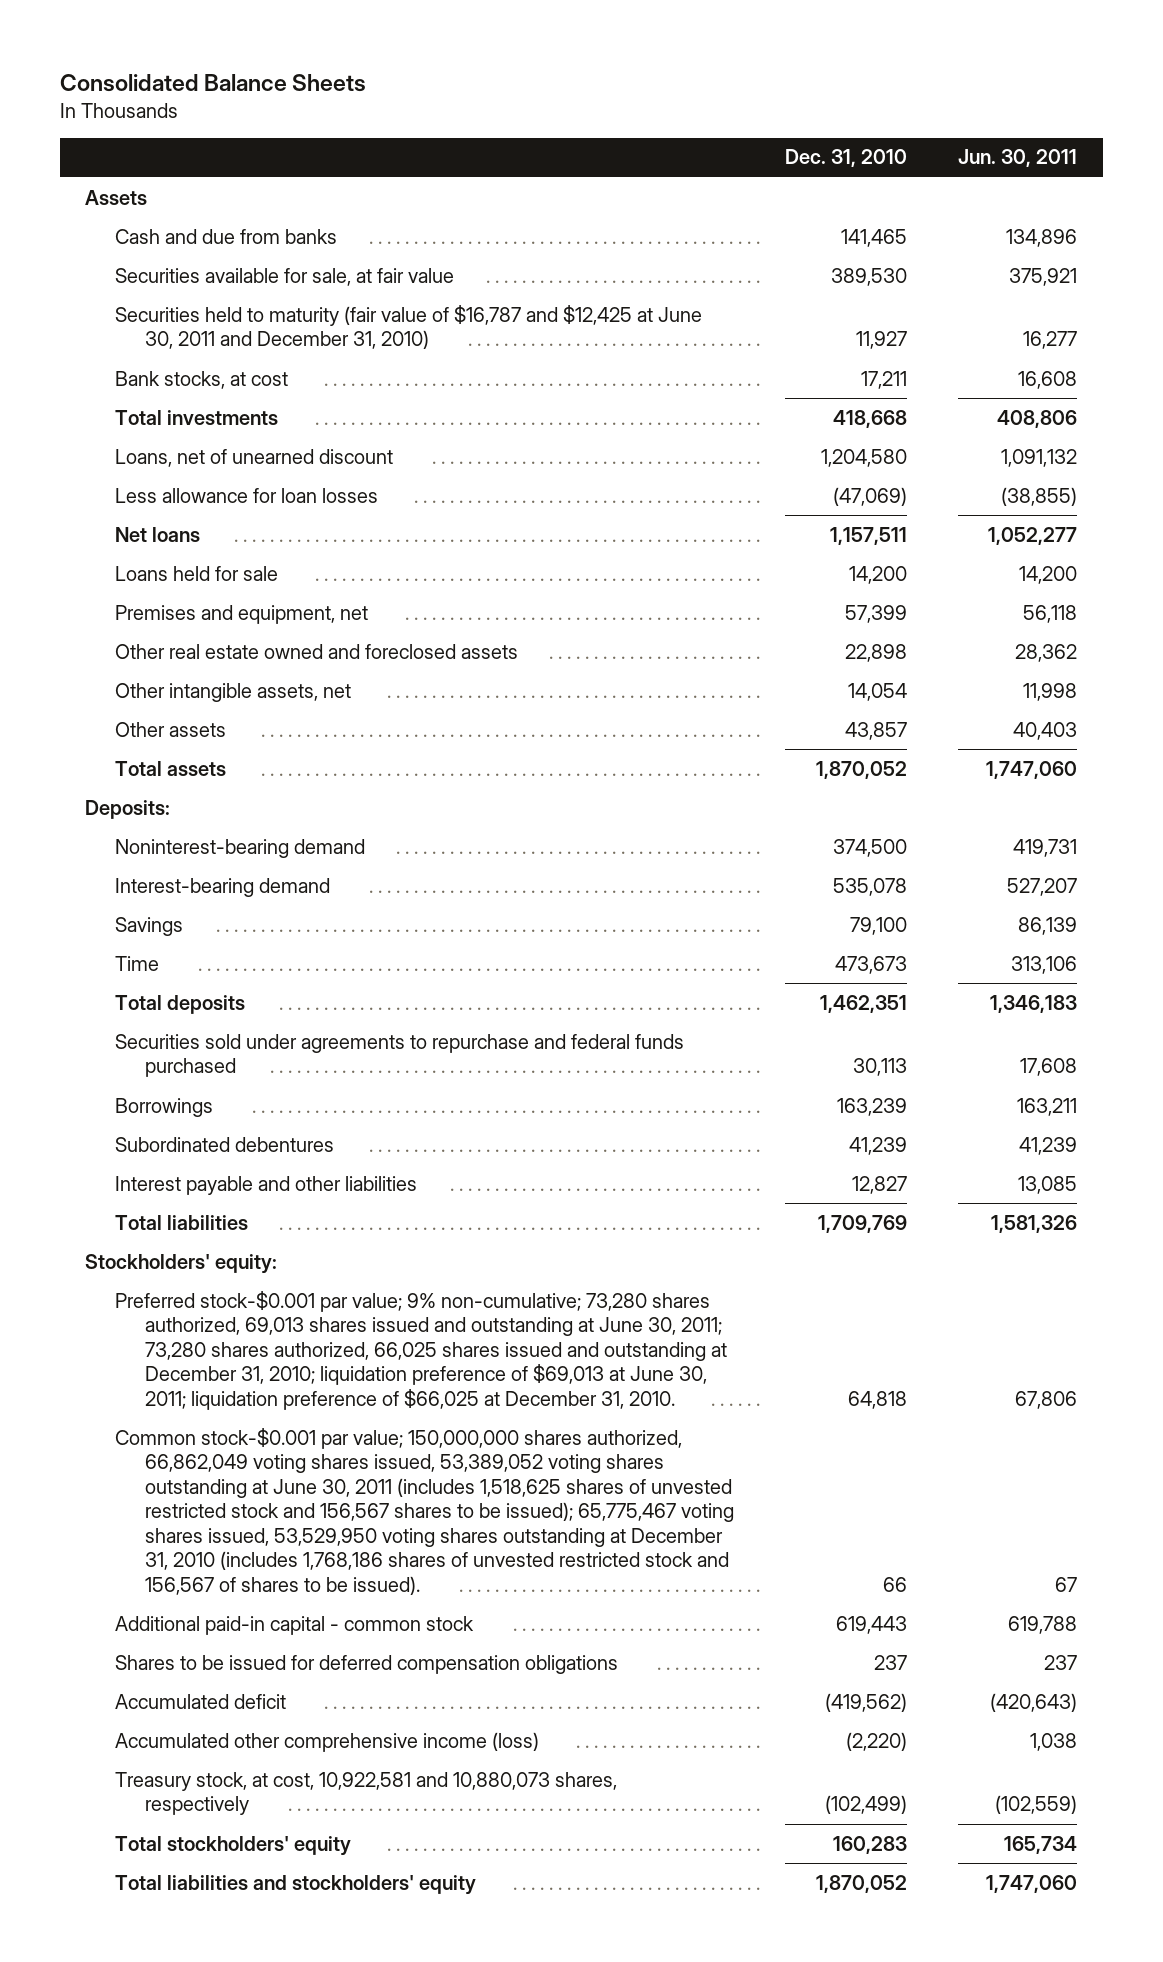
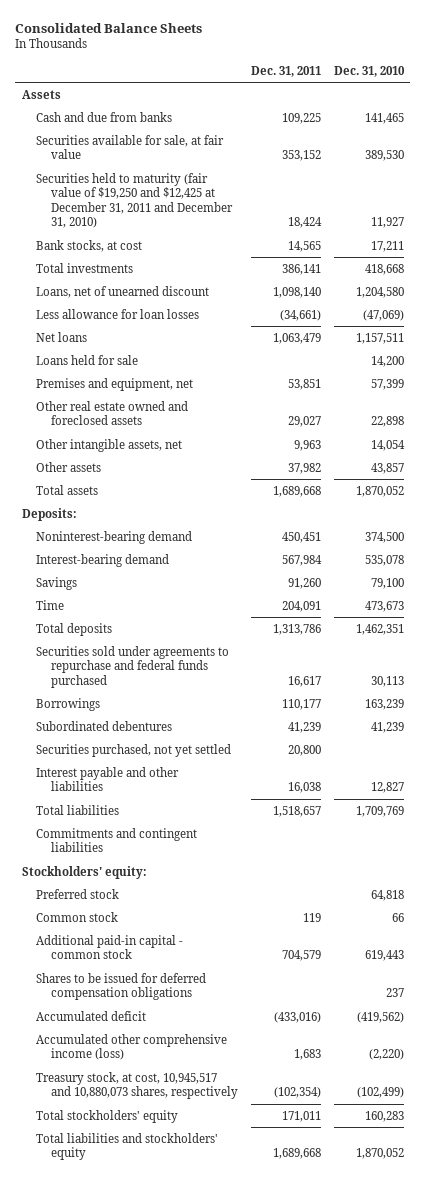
[958,149,1078,168] Jun. 30, 2011 -> none
none -> [250,65,321,77] Dec. 31, 2011
[115,304,703,350] Securities held to maturity (fair value of $16,787 and $12,425 at June 30, 2011 and December 31, 2010) -> [36,172,234,229] Securities held to maturity (fair value of $19,250 and $12,425 at December 31, 2011 and December 31, 2010)
none -> [36,743,232,757] Securities purchased, not yet settled
none -> [36,827,198,853] Commitments and contingent liabilities
[115,1290,728,1410] Preferred stock-$0.001 par value; 9% non-cumulative; 73,280 shares authorized, 69,013 shares issued and outstanding at June 30, 2011; 73,280 shares authorized, 66,025 shares issued and outstanding at December 31, 2010; liquidation preference of $69,013 at June 30, 2011; liquidation preference of $66,025 at December 31, 2010. -> [36,888,120,899] Preferred stock
[115,1427,735,1595] Common stock-$0.001 par value; 150,000,000 shares authorized, 66,862,049 voting shares issued, 53,389,052 voting shares outstanding at June 30, 2011 (includes 1,518,625 shares of unvested restricted stock and 156,567 shares to be issued); 65,775,467 voting shares issued, 53,529,950 voting shares outstanding at December 31, 2010 (includes 1,768,186 shares of unvested restricted stock and 156,567 of shares to be issued). -> [36,911,119,922] Common stock
[115,1771,618,1816] Treasury stock, at cost, 10,922,581 and 10,880,073 shares, respectively -> [36,1071,239,1100] Treasury stock, at cost, 10,945,517 and 10,880,073 shares, respectively

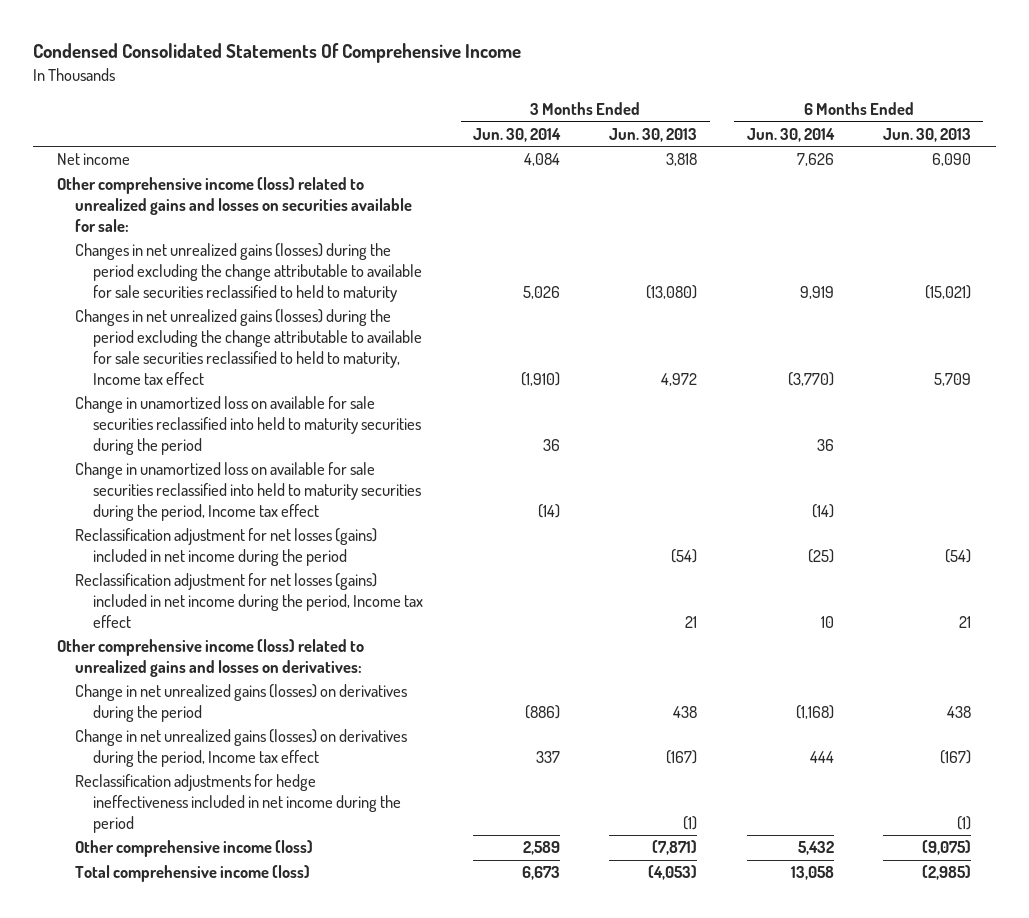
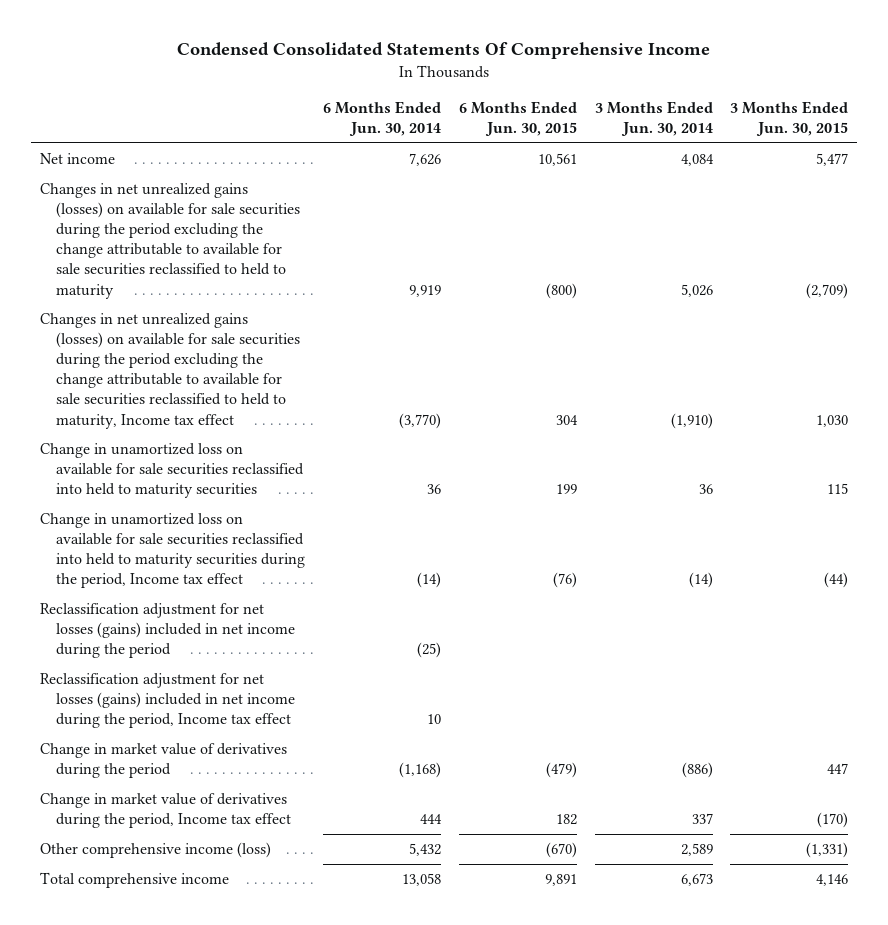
[609,128,698,143] Jun. 30, 2013 -> none
[883,128,972,143] Jun. 30, 2013 -> none
none -> [458,100,577,137] 6 Months Ended Jun. 30, 2015
none -> [730,100,849,137] 3 Months Ended Jun. 30, 2015
[57,177,413,232] Other comprehensive income (loss) related to unrealized gains and losses on securities available for sale: -> none
[75,243,423,302] Changes in net unrealized gains (losses) during the period excluding the change attributable to available for sale securities reclassified to held to maturity -> [39,183,300,299] Changes in net unrealized gains (losses) on available for sale securities during the period excluding the change attributable to available for sale securities reclassified to held to maturity
[75,309,423,385] Changes in net unrealized gains (losses) during the period excluding the change attributable to available for sale securities reclassified to held to maturity, Income tax effect -> [39,313,300,429] Changes in net unrealized gains (losses) on available for sale securities during the period excluding the change attributable to available for sale securities reclassified to held to maturity, Income tax effect
[75,396,422,455] Change in unamortized loss on available for sale securities reclassified into held to maturity securities during the period -> [39,443,304,499] Change in unamortized loss on available for sale securities reclassified into held to maturity securities
[57,639,365,678] Other comprehensive income (loss) related to unrealized gains and losses on derivatives: -> none
[75,774,402,833] Reclassification adjustments for hedge ineffectiveness included in net income during the period -> none
[75,684,408,723] Change in net unrealized gains (losses) on derivatives during the period -> [39,743,287,779] Change in market value of derivatives during the period
[75,729,408,768] Change in net unrealized gains (losses) on derivatives during the period, Income tax effect -> [39,793,291,829] Change in market value of derivatives during the period, Income tax effect
[75,865,311,883] Total comprehensive income (loss) -> [39,872,229,889] Total comprehensive income

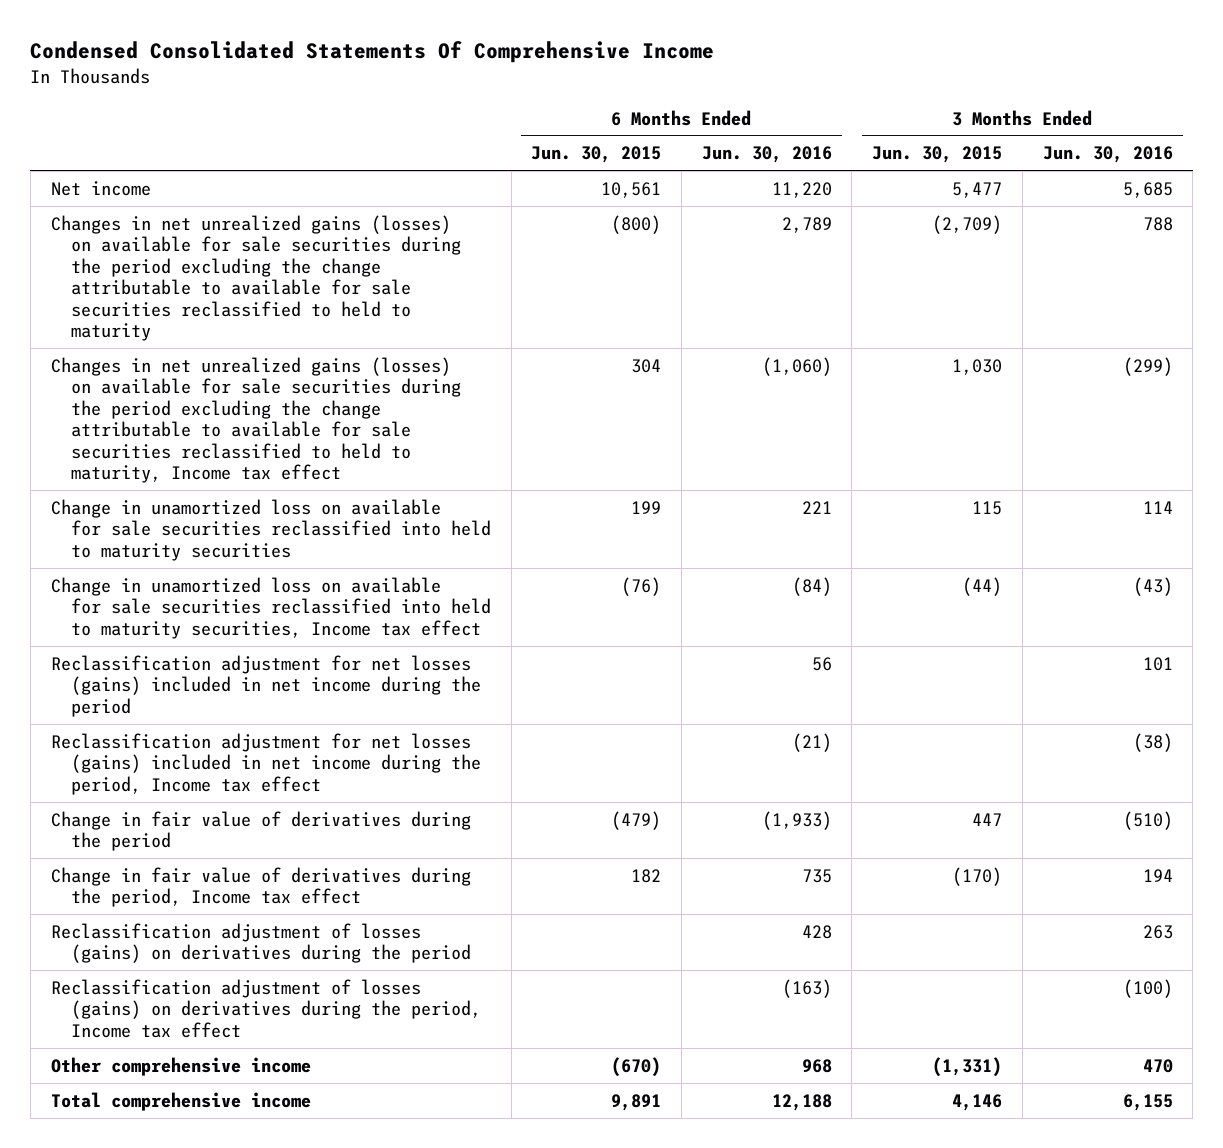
[322,100,441,137] 6 Months Ended Jun. 30, 2014 -> none
[594,100,713,137] 3 Months Ended Jun. 30, 2014 -> none
none -> [701,146,832,164] Jun. 30, 2016
none -> [1042,146,1173,164] Jun. 30, 2016
[39,513,305,589] Change in unamortized loss on available for sale securities reclassified into held to maturity securities during the period, Income tax effect -> [50,576,491,639] Change in unamortized loss on available for sale securities reclassified into held to maturity securities, Income tax effect
[39,743,287,779] Change in market value of derivatives during the period -> [50,810,471,852] Change in fair value of derivatives during the period
[39,793,291,829] Change in market value of derivatives during the period, Income tax effect -> [50,866,471,908] Change in fair value of derivatives during the period, Income tax effect
none -> [50,922,471,964] Reclassification adjustment of losses (gains) on derivatives during the period
none -> [50,978,481,1038] Reclassification adjustment of losses (gains) on derivatives during the period, Income tax effect
[39,842,271,859] Other comprehensive income (loss) -> [50,1056,311,1076] Other comprehensive income

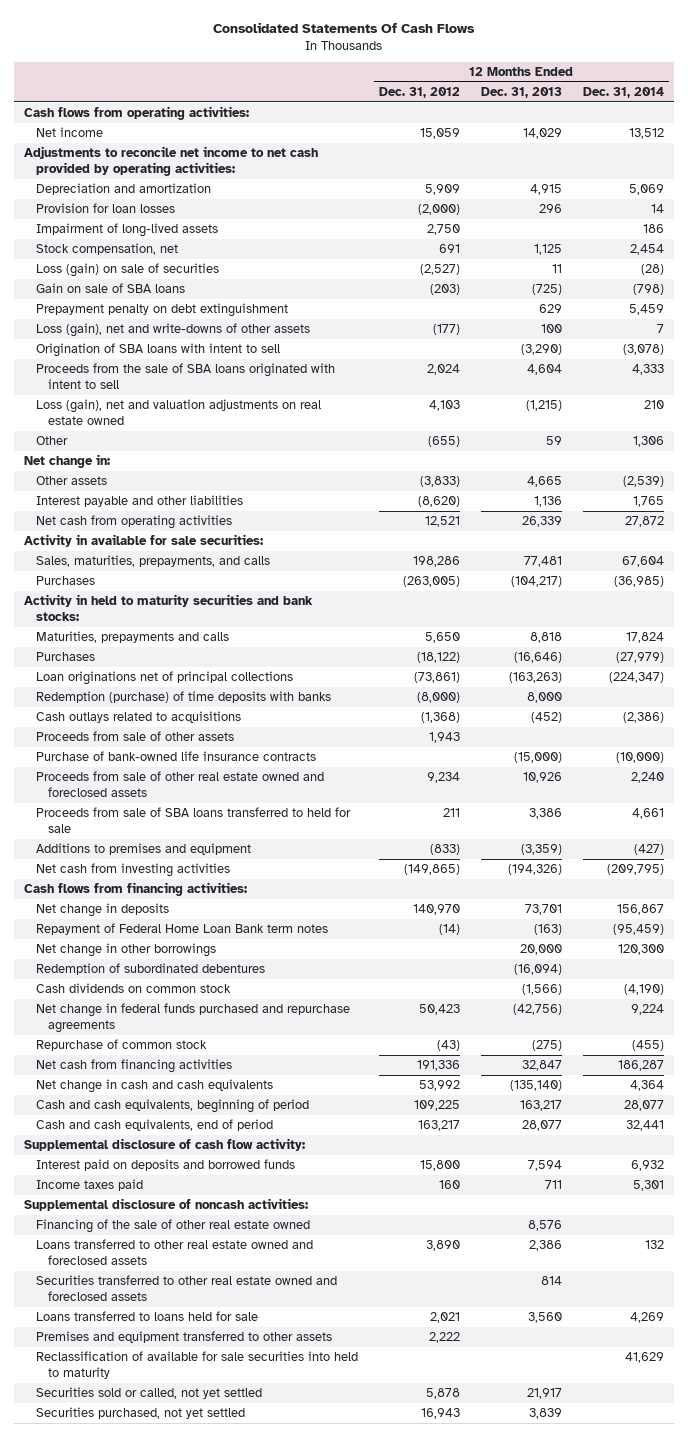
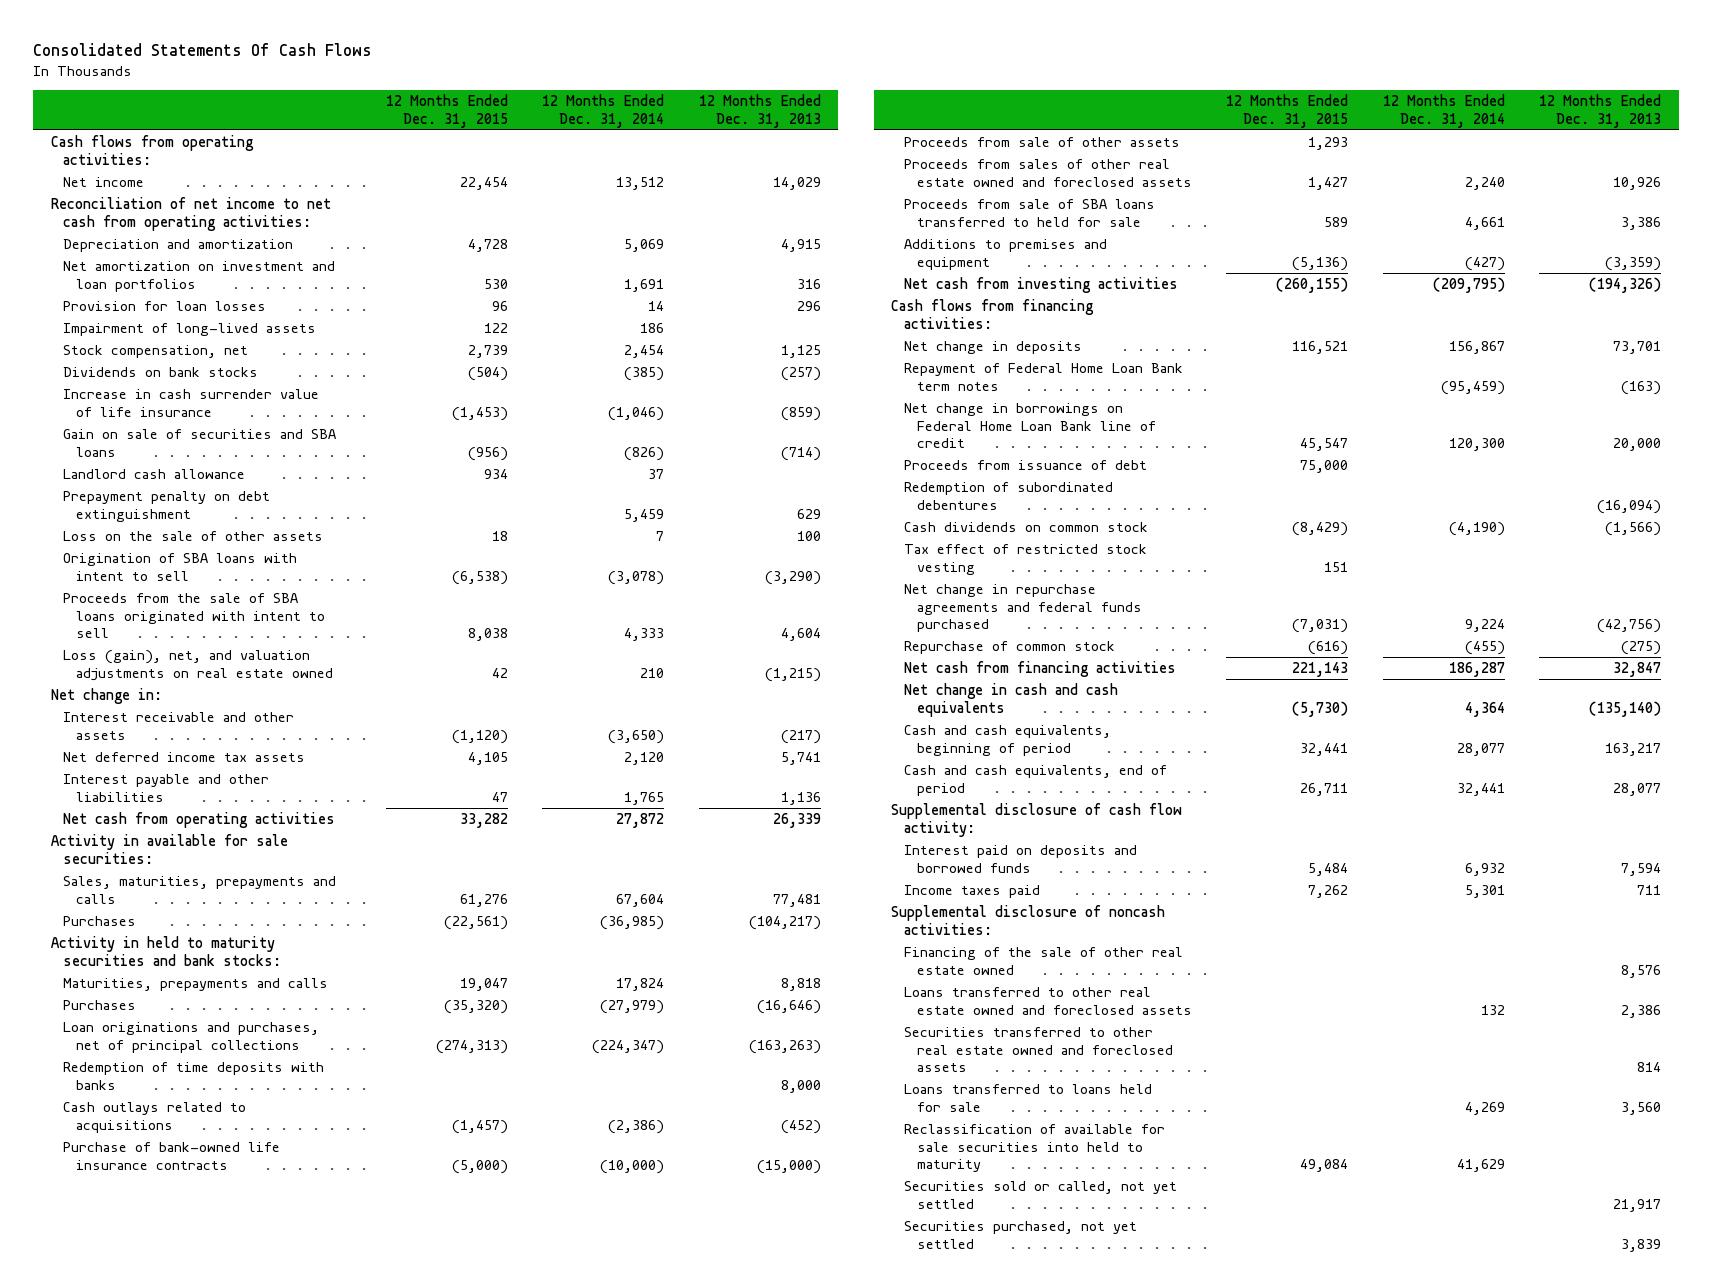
[379,87,461,99] Dec. 31, 2012 -> none
none -> [385,94,508,128] 12 Months Ended Dec. 31, 2015
[24,146,319,177] Adjustments to reconcile net income to net cash provided by operating activities: -> [50,197,331,231] Reconciliation of net income to net cash from operating activities:
none -> [63,261,336,292] Net amortization on investment and loan portfolios
[36,263,220,278] Loss (gain) on sale of securities -> none
none -> [63,367,259,378] Dividends on bank stocks
none -> [63,389,320,417] Increase in cash surrender value of life insurance
[36,283,186,294] Gain on sale of SBA loans -> [63,429,337,457] Gain on sale of securities and SBA loans
[531,284,562,296] (725) -> [780,446,821,461] (714)
[632,284,664,296] (798) -> [624,446,665,461] (826)
none -> [63,469,246,480] Landlord cash allowance
[36,323,311,338] Loss (gain), net and write-downs of other assets -> [63,531,324,542] Loss on the sale of other assets
[36,436,69,446] Other -> none
[36,399,322,426] Loss (gain), net and valuation adjustments on real estate owned -> [63,650,334,681] Loss (gain), net, and valuation adjustments on real estate owned
[36,476,108,486] Other assets -> [63,712,295,740] Interest receivable and other assets
[526,476,562,488] 4,665 -> [780,729,821,744] (217)
[622,476,664,488] (2,539) -> [608,729,665,744] (3,650)
none -> [63,752,306,763] Net deferred income tax assets
[36,555,271,568] Sales, maturities, prepayments, and calls -> [63,876,337,904] Sales, maturities, prepayments and calls
[36,671,294,686] Loan originations net of principal collections -> [63,1022,320,1053] Loan originations and purchases, net of principal collections
[36,691,332,704] Redemption (purchase) of time deposits with banks -> [63,1062,325,1090] Redemption of time deposits with banks
[36,731,235,742] Proceeds from sale of other assets -> [904,137,1181,148] Proceeds from sale of other assets
[36,771,325,798] Proceeds from sale of other real estate owned and foreclosed assets -> [904,159,1192,187] Proceeds from sales of other real estate owned and foreclosed assets
[36,943,217,958] Net change in other borrowings -> [904,403,1156,449] Net change in borrowings on Federal Home Loan Bank line of credit
none -> [904,460,1148,471] Proceeds from issuance of debt
none -> [904,544,1148,575] Tax effect of restricted stock vesting
[36,1003,351,1034] Net change in federal funds purchased and repurchase agreements -> [904,584,1142,633] Net change in repurchase agreements and federal funds purchased
[36,1331,333,1344] Premises and equipment transferred to other assets -> none

